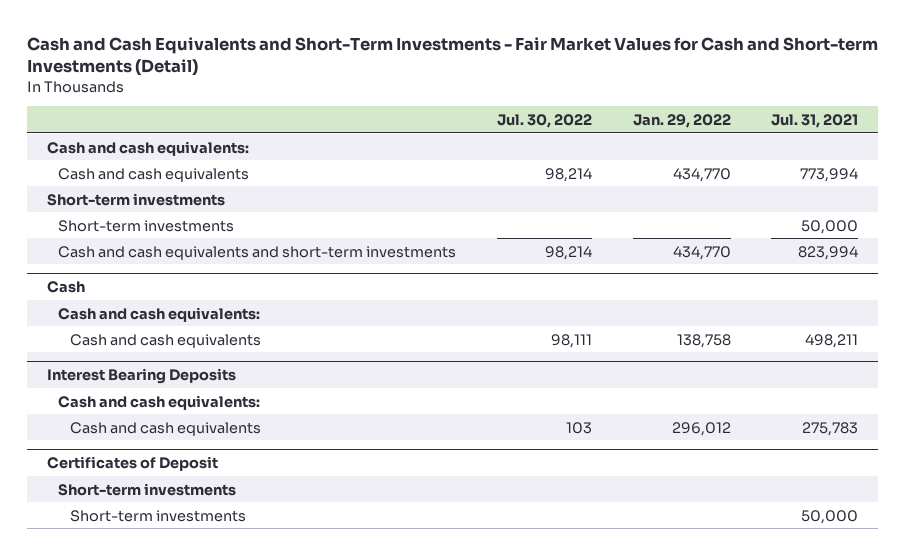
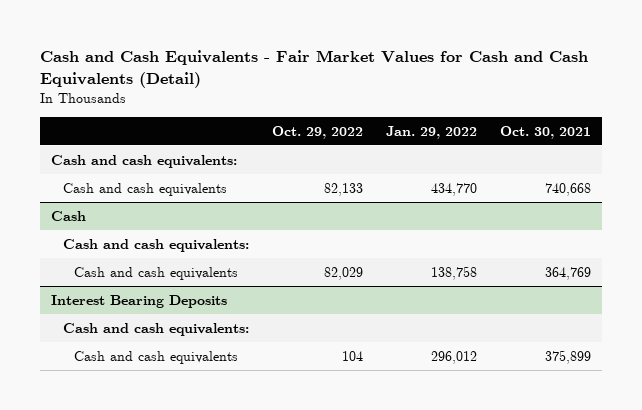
[27,36,879,77] Cash and Cash Equivalents and Short-Term Investments - Fair Market Values for Cash and Short-term Investments (Detail) -> [40,49,589,88] Cash and Cash Equivalents - Fair Market Values for Cash and Cash Equivalents (Detail)
[496,113,592,128] Jul. 30, 2022 -> none
[771,113,859,128] Jul. 31, 2021 -> none
none -> [271,125,363,139] Oct. 29, 2022
none -> [499,125,591,139] Oct. 30, 2021
[47,192,226,206] Short-term investments -> none
[58,219,235,232] Short-term investments -> none
[58,245,457,260] Cash and cash equivalents and short-term investments -> none
[47,455,219,471] Certificates of Deposit -> none
[58,482,237,496] Short-term investments -> none
[69,509,246,522] Short-term investments -> none

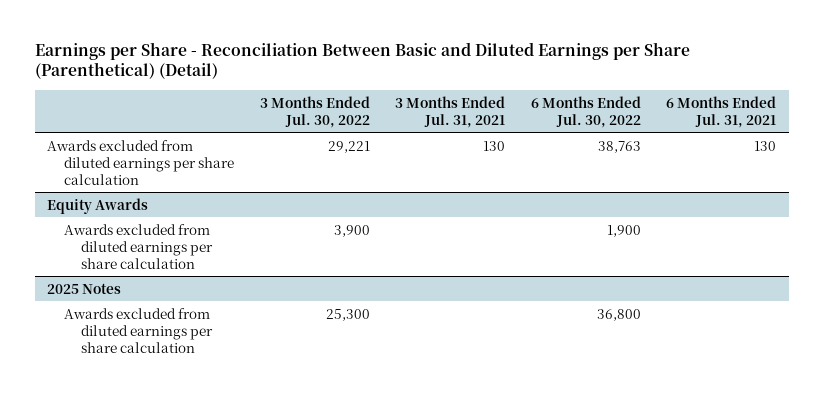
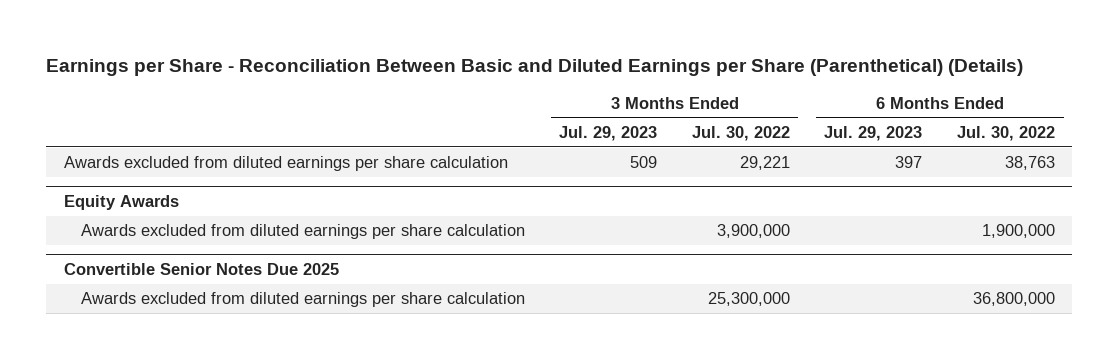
[34,41,690,80] Earnings per Share - Reconciliation Between Basic and Diluted Earnings per Share (Parenthetical) (Detail) -> [46,58,1024,76] Earnings per Share - Reconciliation Between Basic and Diluted Earnings per Share (Parenthetical) (Details)
[395,95,506,128] 3 Months Ended Jul. 31, 2021 -> none
[666,95,777,128] 6 Months Ended Jul. 31, 2021 -> none
none -> [559,125,658,141] Jul. 29, 2023
none -> [824,125,923,141] Jul. 29, 2023
[333,224,370,237] 3,900 -> [716,224,790,239] 3,900,000
[606,224,641,237] 1,900 -> [981,224,1055,239] 1,900,000
[47,282,122,294] 2025 Notes -> [63,263,339,276] Convertible Senior Notes Due 2025
[325,308,370,321] 25,300 -> [707,292,790,307] 25,300,000
[596,308,641,321] 36,800 -> [972,292,1055,307] 36,800,000

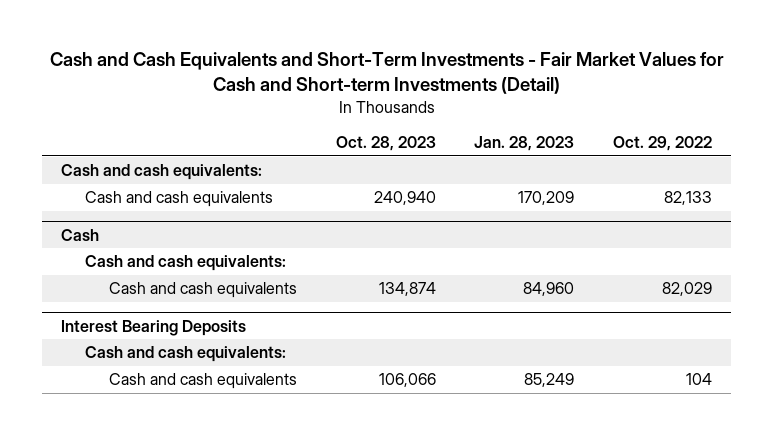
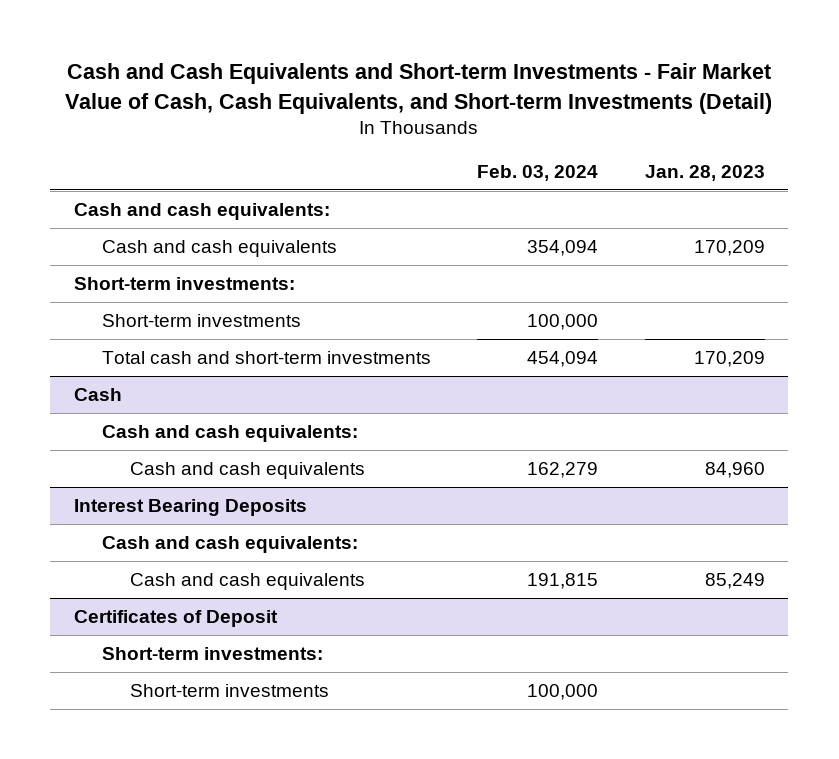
[49,52,724,95] Cash and Cash Equivalents and Short-Term Investments - Fair Market Values for Cash and Short-term Investments (Detail) -> [65,63,773,114] Cash and Cash Equivalents and Short-term Investments - Fair Market Value of Cash, Cash Equivalents, and Short-term Investments (Detail)
[335,136,436,152] Oct. 28, 2023 -> none
[613,136,713,152] Oct. 29, 2022 -> none
none -> [477,164,599,181] Feb. 03, 2024
none -> [73,276,295,290] Short-term investments:
none -> [101,313,301,327] Short-term investments
none -> [101,350,431,364] Total cash and short-term investments
none -> [73,609,278,627] Certificates of Deposit
none -> [101,646,323,660] Short-term investments:
none -> [129,683,329,697] Short-term investments

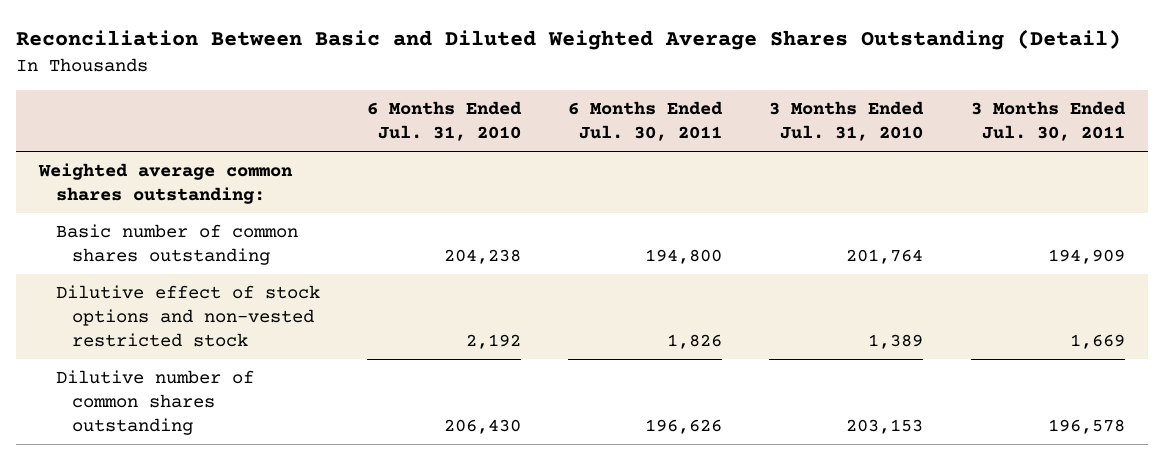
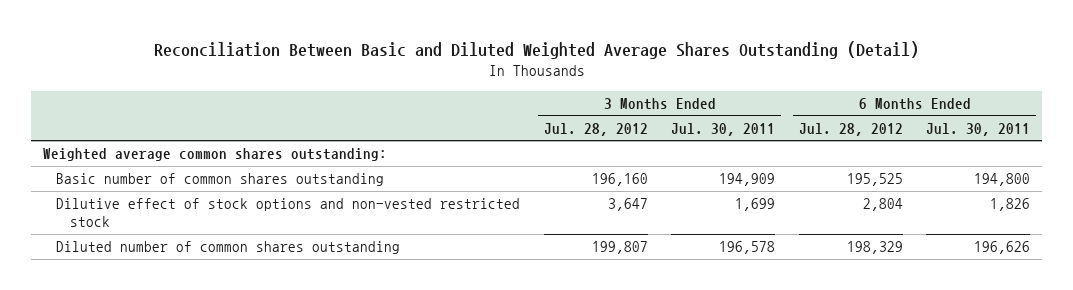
[366,101,522,142] 6 Months Ended Jul. 31, 2010 -> none
[769,101,925,142] 3 Months Ended Jul. 31, 2010 -> none
none -> [543,122,648,136] Jul. 28, 2012
none -> [798,122,903,136] Jul. 28, 2012
[1069,333,1125,349] 1,669 -> [735,198,776,212] 1,699
[55,370,254,435] Dilutive number of common shares outstanding -> [56,241,401,255] Diluted number of common shares outstanding

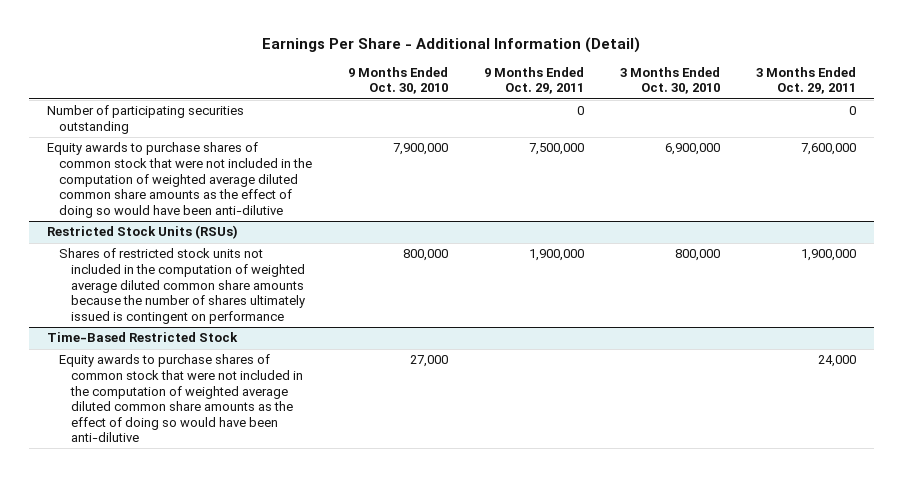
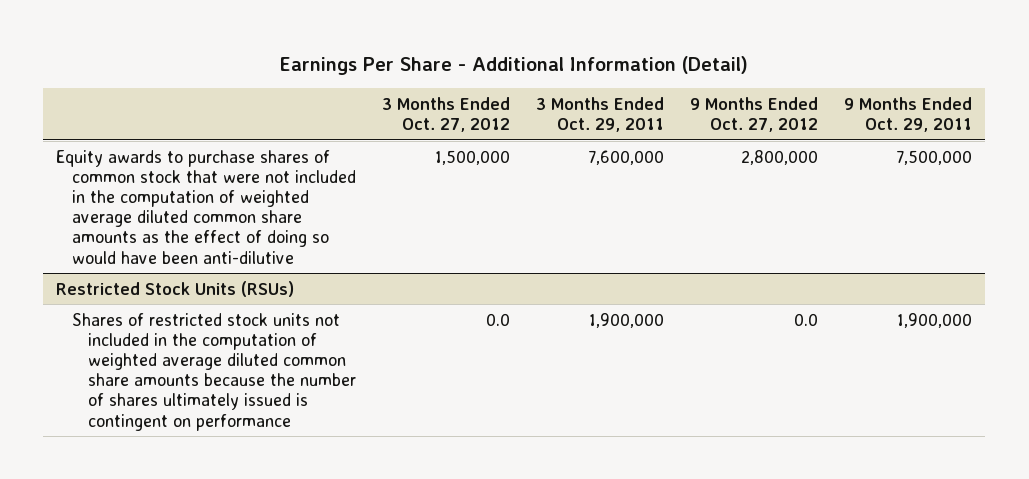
[347,66,448,95] 9 Months Ended Oct. 30, 2010 -> none
[619,66,720,95] 3 Months Ended Oct. 30, 2010 -> none
none -> [382,96,511,133] 3 Months Ended Oct. 27, 2012
none -> [690,96,819,133] 9 Months Ended Oct. 27, 2012
[46,105,244,134] Number of participating securities outstanding -> none
[46,332,238,343] Time-Based Restricted Stock -> none
[58,354,304,443] Equity awards to purchase shares of common stock that were not included in the computation of weighted average diluted common share amounts as the effect of doing so would have been anti-dilutive -> none

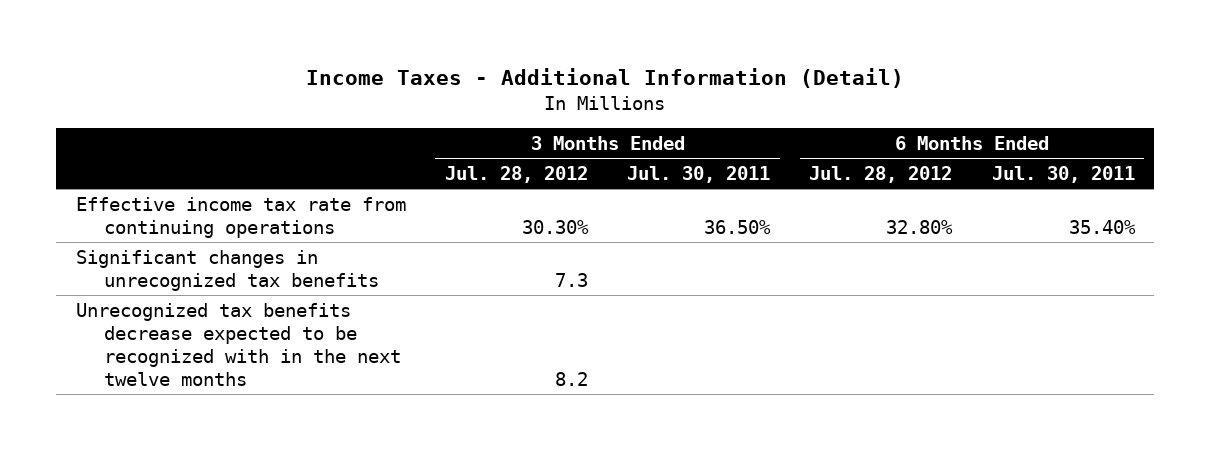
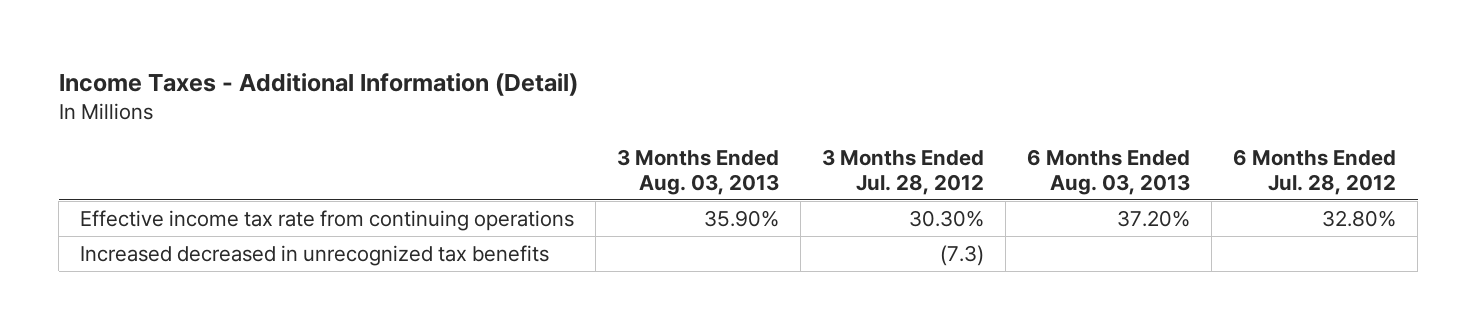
[627,166,771,184] Jul. 30, 2011 -> none
[991,166,1135,184] Jul. 30, 2011 -> none
none -> [617,148,780,195] 3 Months Ended Aug. 03, 2013
none -> [1027,148,1191,195] 6 Months Ended Aug. 03, 2013
[76,302,402,387] Unrecognized tax benefits decrease expected to be recognized with in the next twelve months -> none
[76,249,380,291] Significant changes in unrecognized tax benefits -> [80,244,550,266] Increased decreased in unrecognized tax benefits
[555,272,589,287] 7.3 -> [940,244,985,266] (7.3)

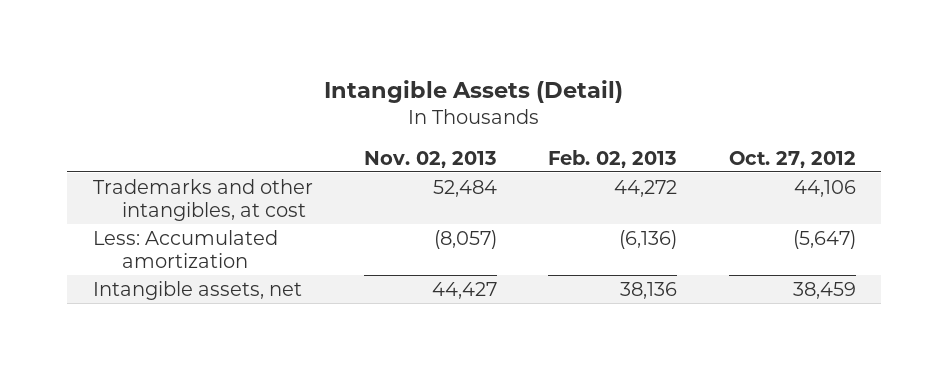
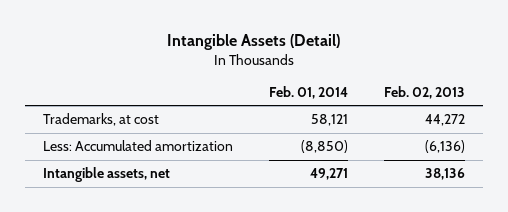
[364,150,498,168] Nov. 02, 2013 -> none
[728,150,856,168] Oct. 27, 2012 -> none
none -> [269,85,349,99] Feb. 01, 2014
[92,178,313,221] Trademarks and other intangibles, at cost -> [43,113,160,127] Trademarks, at cost

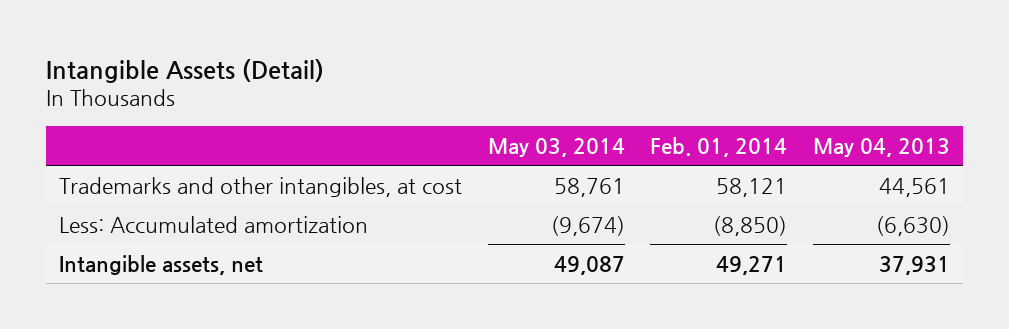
[384,85,466,99] Feb. 02, 2013 -> none
none -> [487,137,625,157] May 03, 2014
none -> [813,137,951,157] May 04, 2013
[43,113,160,127] Trademarks, at cost -> [58,176,462,197] Trademarks and other intangibles, at cost

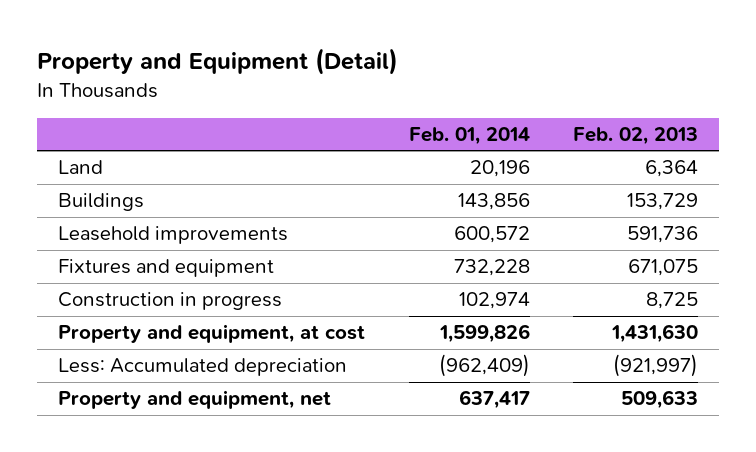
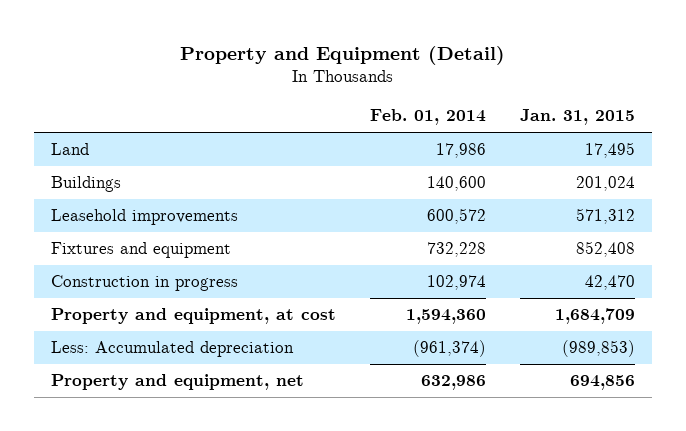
[572,126,698,145] Feb. 02, 2013 -> none
none -> [519,109,635,126] Jan. 31, 2015
[469,160,530,178] 20,196 -> [436,143,487,159] 17,986
[457,193,530,211] 143,856 -> [427,176,487,192] 140,600
[438,324,530,344] 1,599,826 -> [406,309,487,325] 1,594,360
[438,354,530,378] (962,409) -> [413,340,487,358] (961,374)
[458,390,530,410] 637,417 -> [421,375,487,391] 632,986

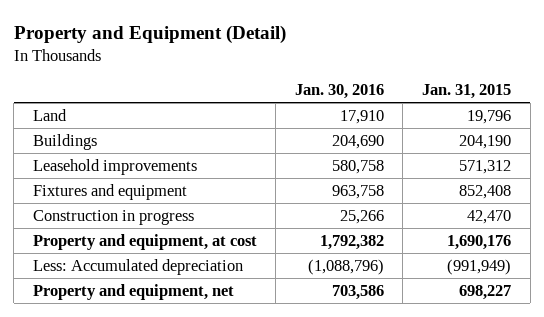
[370,109,487,126] Feb. 01, 2014 -> none
none -> [294,84,384,100] Jan. 30, 2016
[584,142,635,159] 17,495 -> [467,109,512,124] 19,796
[575,176,635,192] 201,024 -> [459,134,512,149] 204,190
[554,308,635,325] 1,684,709 -> [447,234,512,250] 1,690,176
[561,340,635,358] (989,853) -> [447,258,512,275] (991,949)
[569,375,635,391] 694,856 -> [459,284,512,300] 698,227

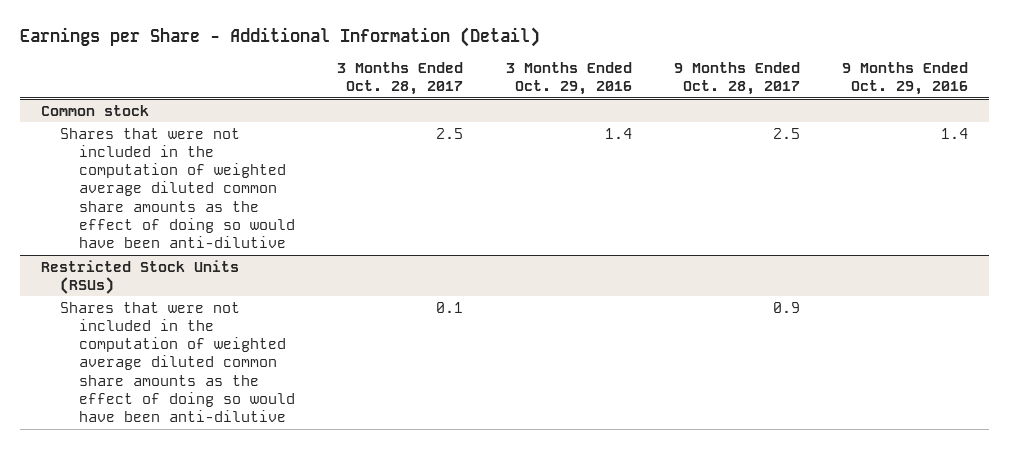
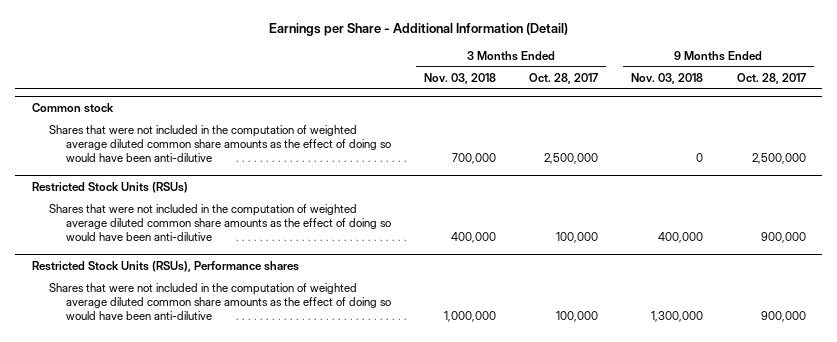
[505,62,632,96] 3 Months Ended Oct. 29, 2016 -> none
[842,62,969,96] 9 Months Ended Oct. 29, 2016 -> none
none -> [423,72,496,84] Nov. 03, 2018
none -> [631,72,704,84] Nov. 03, 2018
[436,127,464,139] 2.5 -> [544,152,599,164] 2,500,000
[772,127,800,139] 2.5 -> [751,152,806,164] 2,500,000
[436,301,464,313] 0.1 -> [556,231,599,243] 100,000
[772,301,800,313] 0.9 -> [760,231,806,243] 900,000
none -> [31,261,299,273] Restricted Stock Units (RSUs), Performance shares
none -> [48,283,391,320] Shares that were not included in the computation of weighted average diluted common share amounts as the effect of doing so would have been anti-dilutive

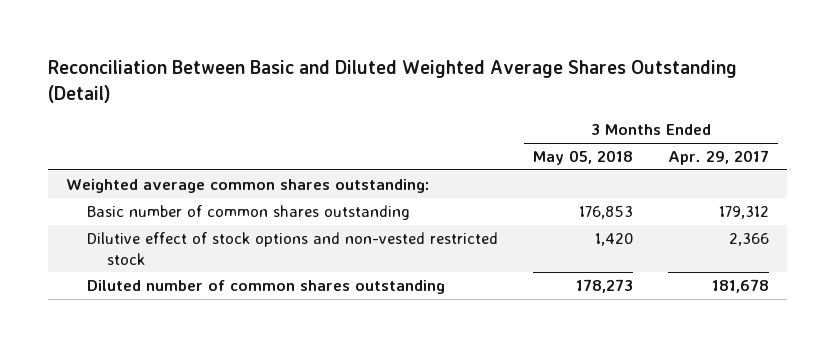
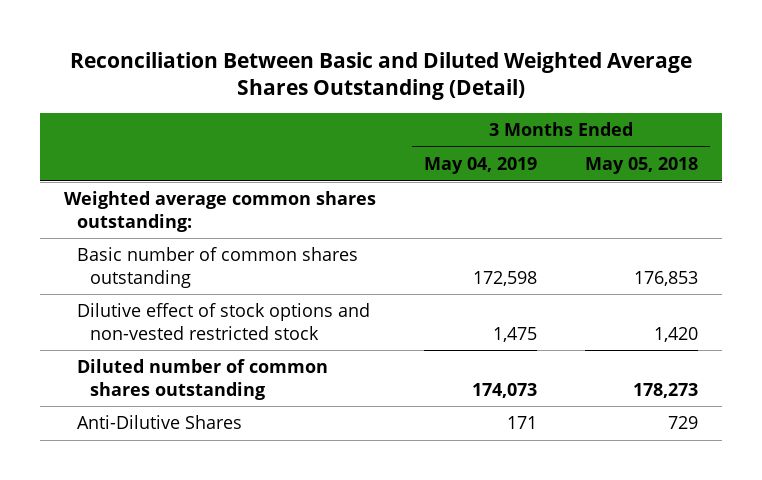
[668,150,770,166] Apr. 29, 2017 -> none
none -> [424,157,538,175] May 04, 2019
none -> [77,415,243,430] Anti-Dilutive Shares

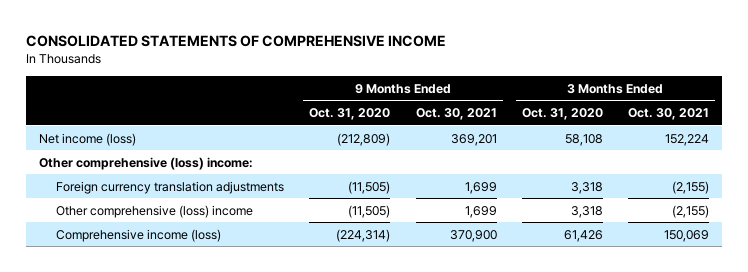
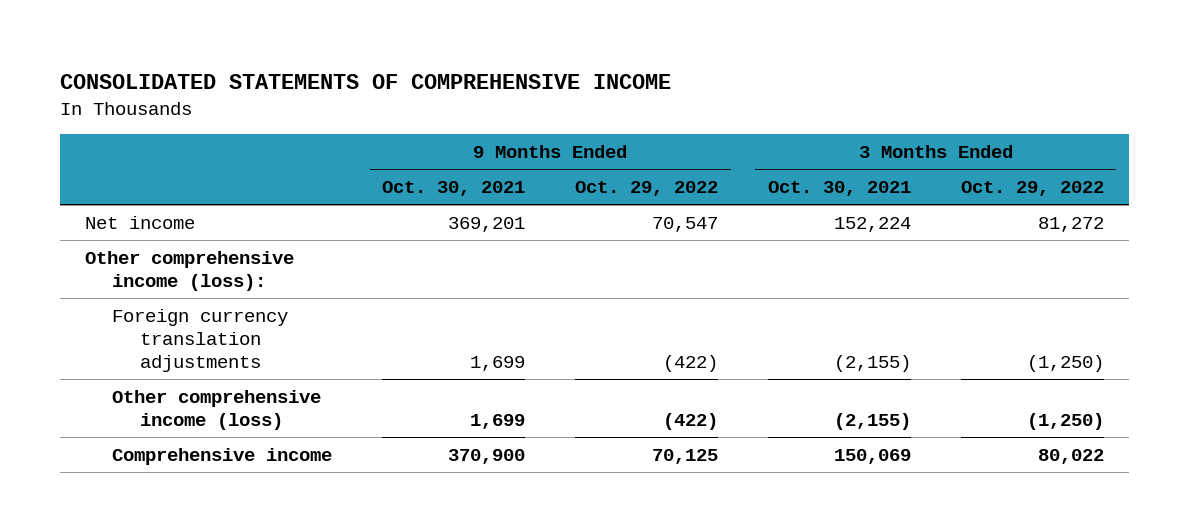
[309,108,391,121] Oct. 31, 2020 -> none
[521,108,603,121] Oct. 31, 2020 -> none
none -> [575,181,719,197] Oct. 29, 2022
none -> [960,181,1104,197] Oct. 29, 2022
[38,132,136,146] Net income (loss) -> [84,215,195,229] Net income
[38,156,253,170] Other comprehensive (loss) income: -> [84,250,294,291] Other comprehensive income (loss):
[56,204,254,218] Other comprehensive (loss) income -> [112,389,322,430] Other comprehensive income (loss)
[56,228,222,242] Comprehensive income (loss) -> [112,447,333,465] Comprehensive income

